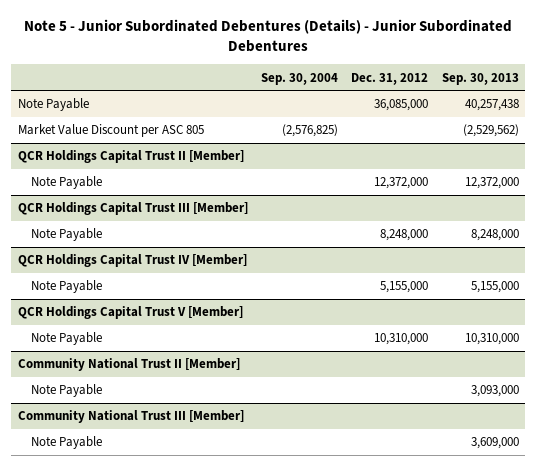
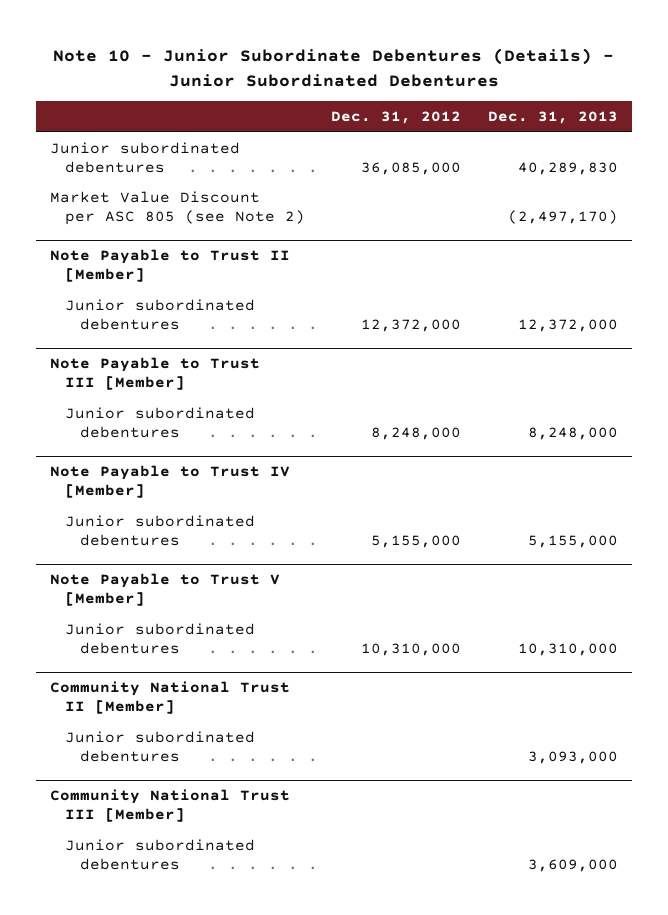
[24,19,513,53] Note 5 - Junior Subordinated Debentures (Details) - Junior Subordinated Debentures -> [52,47,614,87] Note 10 - Junior Subordinate Debentures (Details) - Junior Subordinated Debentures
[260,72,338,85] Sep. 30, 2004 -> none
[441,72,519,85] Sep. 30, 2013 -> none
none -> [488,111,619,125] Dec. 31, 2013
[17,150,244,164] QCR Holdings Capital Trust II [Member] -> none
[17,202,248,216] QCR Holdings Capital Trust III [Member] -> none
[17,254,247,268] QCR Holdings Capital Trust IV [Member] -> none
[17,306,243,320] QCR Holdings Capital Trust V [Member] -> none
[17,98,89,112] Note Payable -> [49,141,240,173] Junior subordinated debentures
[17,124,204,138] Market Value Discount per ASC 805 -> [49,190,305,225] Market Value Discount per ASC 805 (see Note 2)
none -> [49,249,290,283] Note Payable to Trust II [Member]
[30,176,102,190] Note Payable -> [64,298,255,330] Junior subordinated debentures
none -> [49,357,260,391] Note Payable to Trust III [Member]
[30,228,102,242] Note Payable -> [64,406,255,438] Junior subordinated debentures
none -> [49,465,290,499] Note Payable to Trust IV [Member]
[30,280,102,294] Note Payable -> [64,514,255,546] Junior subordinated debentures
none -> [49,573,280,607] Note Payable to Trust V [Member]
[30,332,102,346] Note Payable -> [64,622,255,654] Junior subordinated debentures
[30,384,102,398] Note Payable -> none
none -> [64,730,255,762] Junior subordinated debentures
[30,436,102,450] Note Payable -> none
none -> [64,838,255,870] Junior subordinated debentures

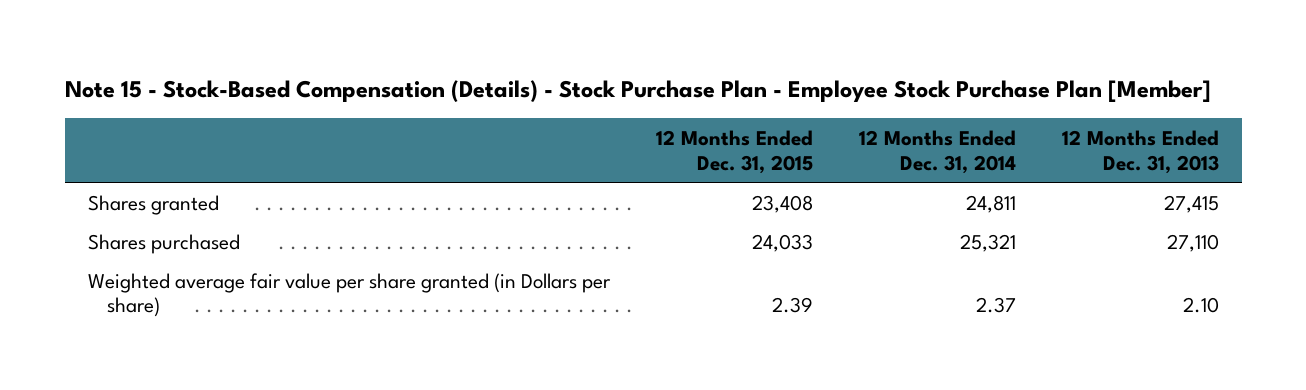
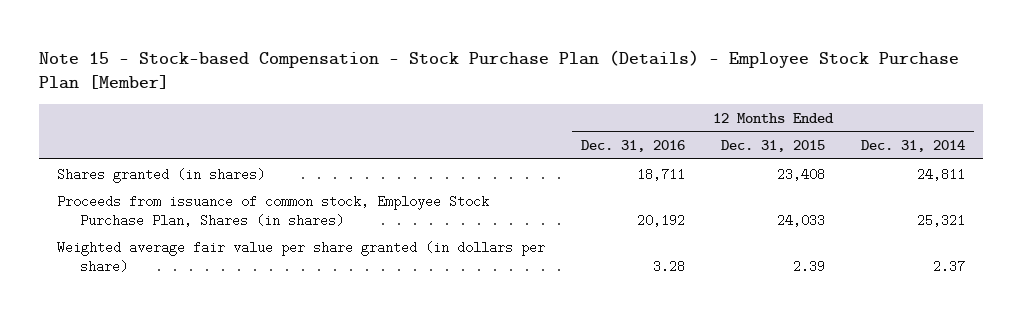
[64,80,1211,103] Note 15 - Stock-Based Compensation (Details) - Stock Purchase Plan - Employee Stock Purchase Plan [Member] -> [38,49,959,90] Note 15 - Stock-based Compensation - Stock Purchase Plan (Details) - Employee Stock Purchase Plan [Member]
[1061,130,1219,174] 12 Months Ended Dec. 31, 2013 -> none
none -> [580,140,685,153] Dec. 31, 2016
[87,194,219,215] Shares granted -> [56,167,265,183] Shares granted (in shares)
[87,233,240,254] Shares purchased -> [56,194,489,227] Proceeds from issuance of common stock, Employee Stock Purchase Plan, Shares (in shares)
[87,272,611,318] Weighted average fair value per share granted (in Dollars per share) -> [56,240,545,273] Weighted average fair value per share granted (in dollars per share)

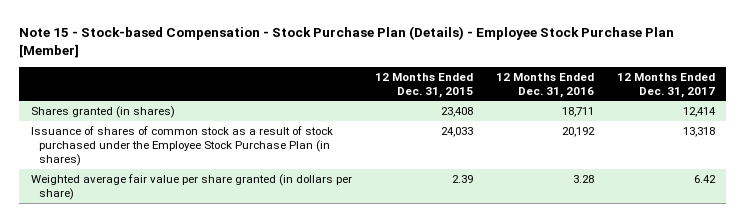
[860,140,965,153] Dec. 31, 2014 -> none
none -> [616,72,715,98] 12 Months Ended Dec. 31, 2017
[56,194,489,227] Proceeds from issuance of common stock, Employee Stock Purchase Plan, Shares (in shares) -> [30,125,333,167] Issuance of shares of common stock as a result of stock purchased under the Employee Stock Purchase Plan (in shares)

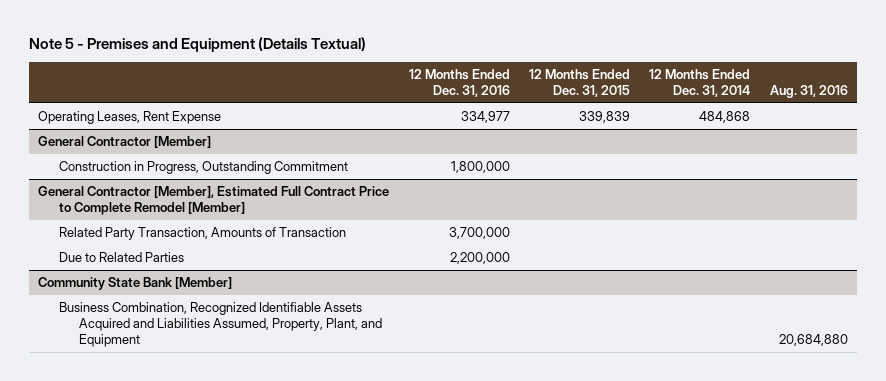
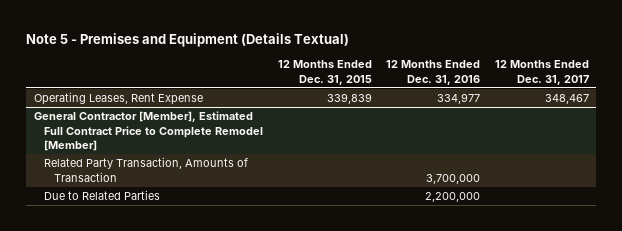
[649,69,751,97] 12 Months Ended Dec. 31, 2014 -> none
[769,84,848,98] Aug. 31, 2016 -> none
none -> [494,60,589,85] 12 Months Ended Dec. 31, 2017
[38,136,212,149] General Contractor [Member] -> none
[58,161,348,175] Construction in Progress, Outstanding Commitment -> none
[38,277,233,291] Community State Bank [Member] -> none
[58,302,383,347] Business Combination, Recognized Identifiable Assets Acquired and Liabilities Assumed, Property, Plant, and Equipment -> none

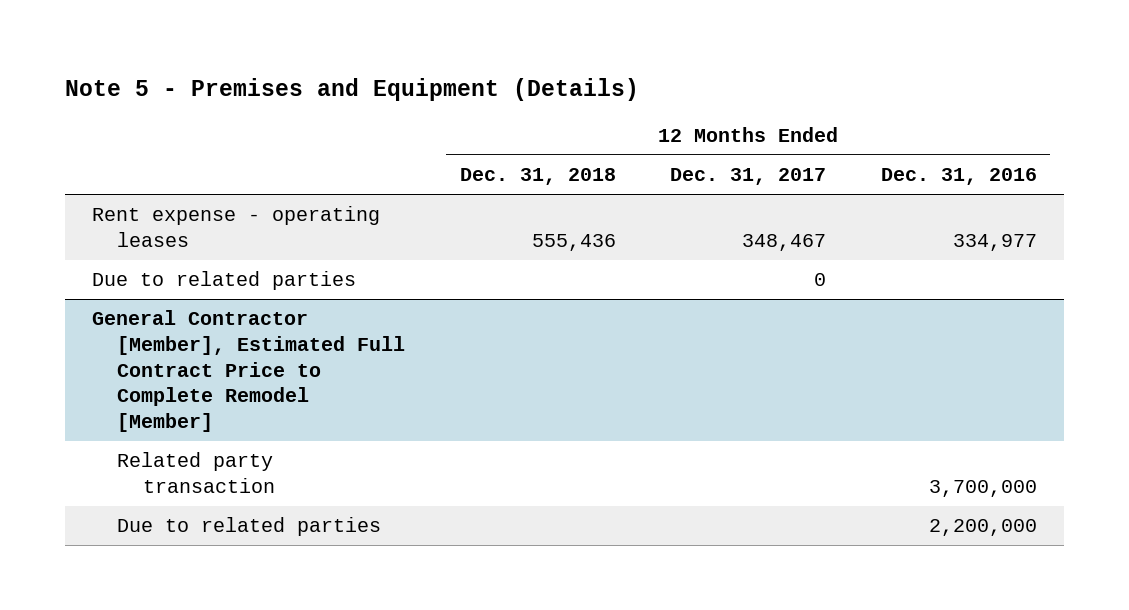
[26,32,350,47] Note 5 - Premises and Equipment (Details Textual) -> [64,77,639,101] Note 5 - Premises and Equipment (Details)
[277,60,372,85] 12 Months Ended Dec. 31, 2015 -> none
none -> [459,168,616,186] Dec. 31, 2018
[33,92,203,106] Operating Leases, Rent Expense -> [91,206,380,247] Rent expense - operating leases
none -> [91,271,356,291] Due to related parties
[44,157,249,182] Related Party Transaction, Amounts of Transaction -> [117,452,275,493] Related party transaction
[44,190,161,201] Due to Related Parties -> [117,517,382,537] Due to related parties

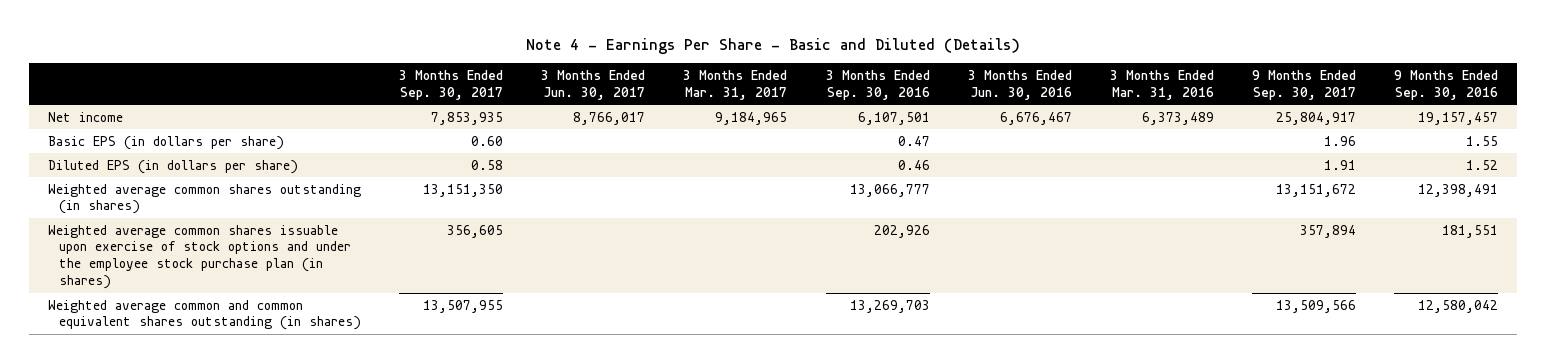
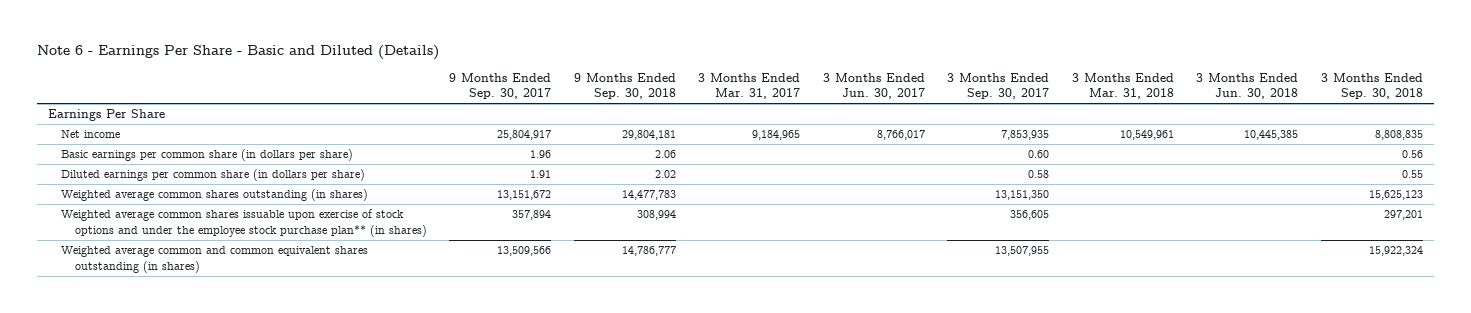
[526,37,1021,54] Note 4 - Earnings Per Share - Basic and Diluted (Details) -> [36,45,439,61] Note 6 - Earnings Per Share - Basic and Diluted (Details)
[825,69,930,100] 3 Months Ended Sep. 30, 2016 -> none
[967,69,1072,100] 3 Months Ended Jun. 30, 2016 -> none
[1109,69,1214,100] 3 Months Ended Mar. 31, 2016 -> none
[1394,69,1499,100] 9 Months Ended Sep. 30, 2016 -> none
none -> [573,72,676,100] 9 Months Ended Sep. 30, 2018
none -> [1071,72,1174,100] 3 Months Ended Mar. 31, 2018
none -> [1196,72,1299,100] 3 Months Ended Jun. 30, 2018
none -> [1321,72,1424,100] 3 Months Ended Sep. 30, 2018
none -> [47,109,165,122] Earnings Per Share
[48,135,285,150] Basic EPS (in dollars per share) -> [61,149,354,162] Basic earnings per common share (in dollars per share)
[48,159,299,174] Diluted EPS (in dollars per share) -> [61,169,366,182] Diluted earnings per common share (in dollars per share)
[48,224,351,290] Weighted average common shares issuable upon exercise of stock options and under the employee stock purchase plan (in shares) -> [61,209,427,237] Weighted average common shares issuable upon exercise of stock options and under the employee stock purchase plan** (in shares)

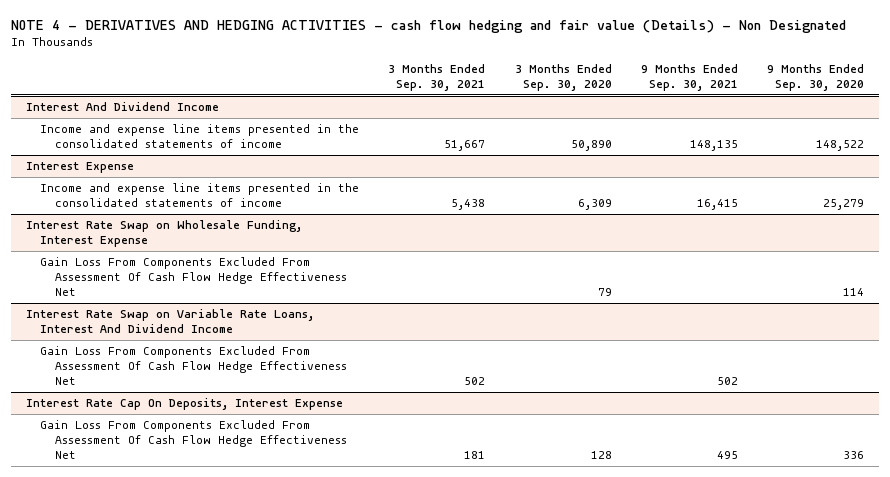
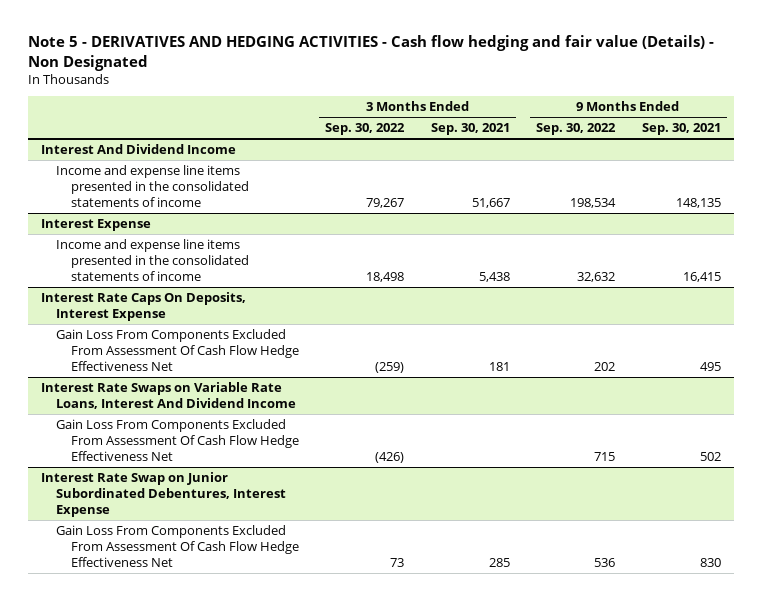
[11,19,847,33] NOTE 4 - DERIVATIVES AND HEDGING ACTIVITIES - cash flow hedging and fair value (Details) - Non Designated -> [27,35,714,71] Note 5 - DERIVATIVES AND HEDGING ACTIVITIES - Cash flow hedging and fair value (Details) - Non Designated
[514,64,612,91] 3 Months Ended Sep. 30, 2020 -> none
[767,64,865,91] 9 Months Ended Sep. 30, 2020 -> none
none -> [325,123,406,136] Sep. 30, 2022
none -> [536,123,617,136] Sep. 30, 2022
[25,220,302,247] Interest Rate Swap on Wholesale Funding, Interest Expense -> none
[40,257,347,296] Gain Loss From Components Excluded From Assessment Of Cash Flow Hedge Effectiveness Net -> none
[25,309,314,333] Interest Rate Swap on Variable Rate Loans, Interest And Dividend Income -> none
[40,346,347,385] Gain Loss From Components Excluded From Assessment Of Cash Flow Hedge Effectiveness Net -> none
[25,398,343,411] Interest Rate Cap On Deposits, Interest Expense -> [41,291,247,321] Interest Rate Caps On Deposits, Interest Expense
none -> [41,381,297,409] Interest Rate Swaps on Variable Rate Loans, Interest And Dividend Income
none -> [56,418,299,461] Gain Loss From Components Excluded From Assessment Of Cash Flow Hedge Effectiveness Net
none -> [41,471,287,517] Interest Rate Swap on Junior Subordinated Debentures, Interest Expense
none -> [56,524,299,567] Gain Loss From Components Excluded From Assessment Of Cash Flow Hedge Effectiveness Net

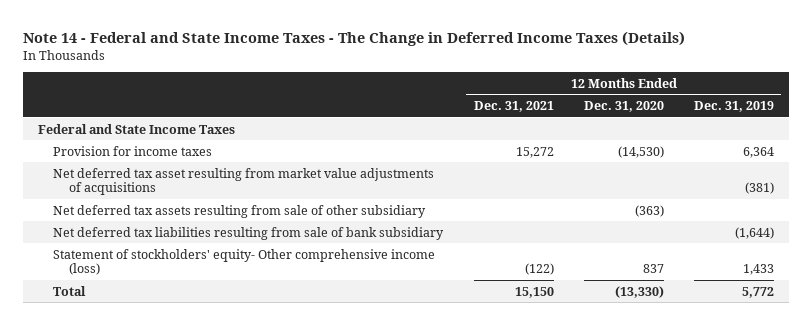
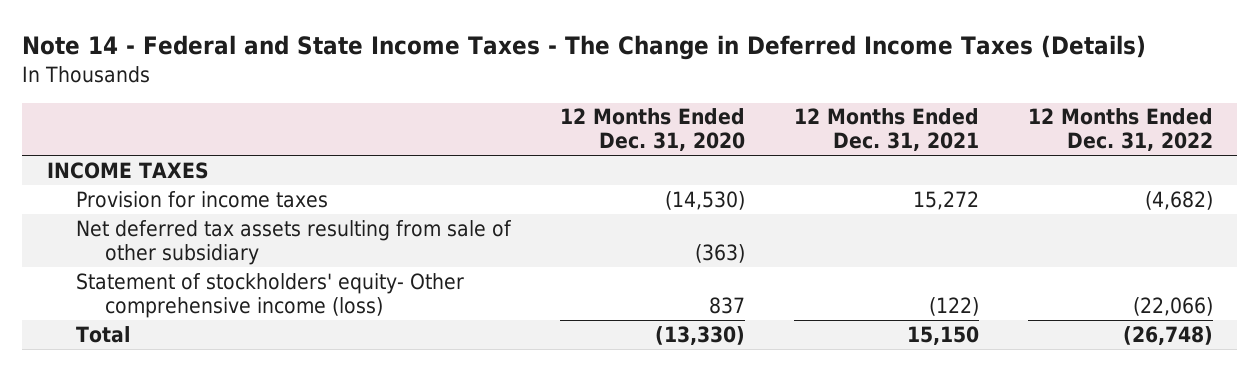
[693,101,774,113] Dec. 31, 2019 -> none
none -> [1027,108,1213,152] 12 Months Ended Dec. 31, 2022
[38,123,236,134] Federal and State Income Taxes -> [46,161,209,179] INCOME TAXES
[53,167,435,196] Net deferred tax asset resulting from market value adjustments of acquisitions -> none
[53,226,445,240] Net deferred tax liabilities resulting from sale of bank subsidiary -> none

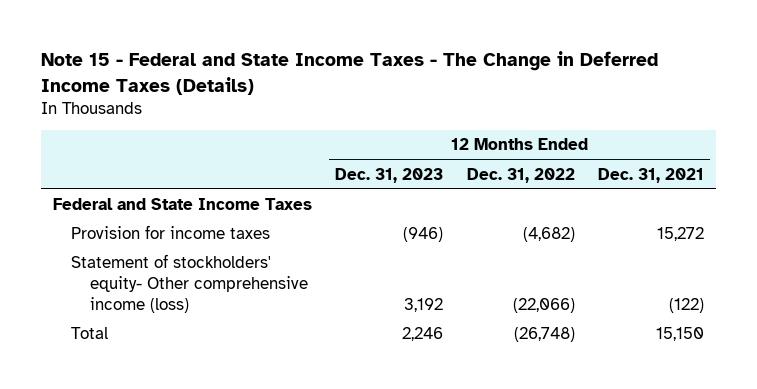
[22,35,1147,61] Note 14 - Federal and State Income Taxes - The Change in Deferred Income Taxes (Details) -> [40,51,658,95] Note 15 - Federal and State Income Taxes - The Change in Deferred Income Taxes (Details)
[559,108,745,152] 12 Months Ended Dec. 31, 2020 -> none
none -> [335,167,444,183] Dec. 31, 2023
[46,161,209,179] INCOME TAXES -> [52,198,312,211] Federal and State Income Taxes
[75,219,512,265] Net deferred tax assets resulting from sale of other subsidiary -> none

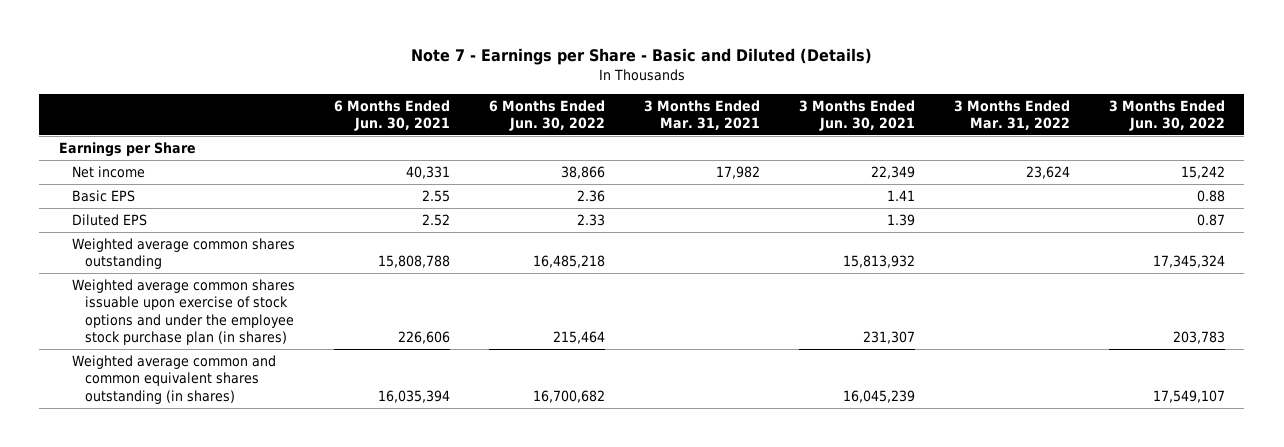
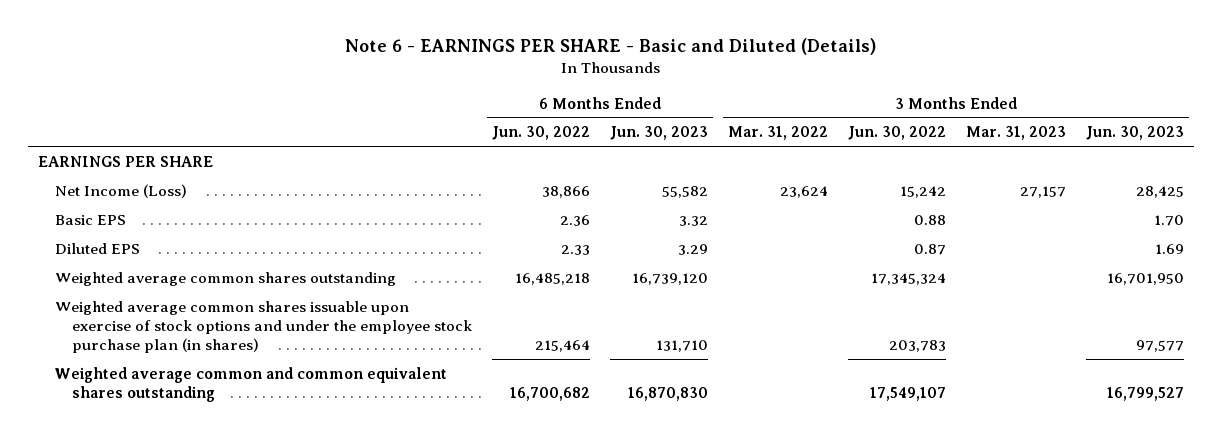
[410,47,872,65] Note 7 - Earnings per Share - Basic and Diluted (Details) -> [344,37,876,55] Note 6 - EARNINGS PER SHARE - Basic and Diluted (Details)
[334,99,451,132] 6 Months Ended Jun. 30, 2021 -> none
[643,99,760,131] 3 Months Ended Mar. 31, 2021 -> none
[798,99,915,132] 3 Months Ended Jun. 30, 2021 -> none
none -> [609,126,708,141] Jun. 30, 2023
none -> [965,126,1066,141] Mar. 31, 2023
none -> [1086,126,1185,141] Jun. 30, 2023
[58,142,196,158] Earnings per Share -> [37,155,213,167] EARNINGS PER SHARE
[72,166,146,179] Net income -> [54,183,187,198] Net Income (Loss)
[72,355,277,404] Weighted average common and common equivalent shares outstanding (in shares) -> [54,366,447,402] Weighted average common and common equivalent shares outstanding

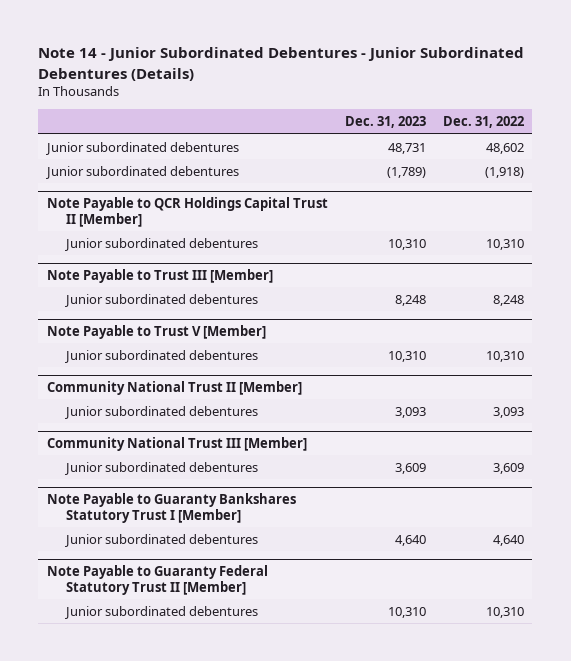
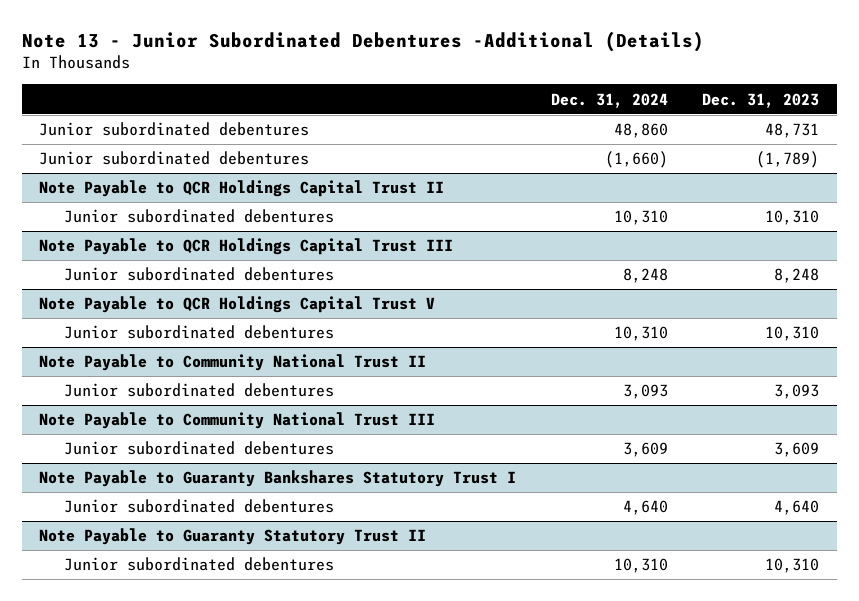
[38,47,525,81] Note 14 - Junior Subordinated Debentures - Junior Subordinated Debentures (Details) -> [22,30,705,52] Note 13 - Junior Subordinated Debentures -Additional (Details)
[442,116,524,129] Dec. 31, 2022 -> none
none -> [550,92,668,108] Dec. 31, 2024
[46,196,328,227] Note Payable to QCR Holdings Capital Trust II [Member] -> [39,180,445,198] Note Payable to QCR Holdings Capital Trust II
[46,268,273,283] Note Payable to Trust III [Member] -> [39,238,454,256] Note Payable to QCR Holdings Capital Trust III
[46,324,266,339] Note Payable to Trust V [Member] -> [39,296,436,314] Note Payable to QCR Holdings Capital Trust V
[46,380,302,395] Community National Trust II [Member] -> [39,354,427,372] Note Payable to Community National Trust II
[46,436,307,451] Community National Trust III [Member] -> [39,412,436,430] Note Payable to Community National Trust III
[46,492,296,523] Note Payable to Guaranty Bankshares Statutory Trust I [Member] -> [39,470,517,488] Note Payable to Guaranty Bankshares Statutory Trust I
[46,564,268,595] Note Payable to Guaranty Federal Statutory Trust II [Member] -> [39,528,427,546] Note Payable to Guaranty Statutory Trust II

